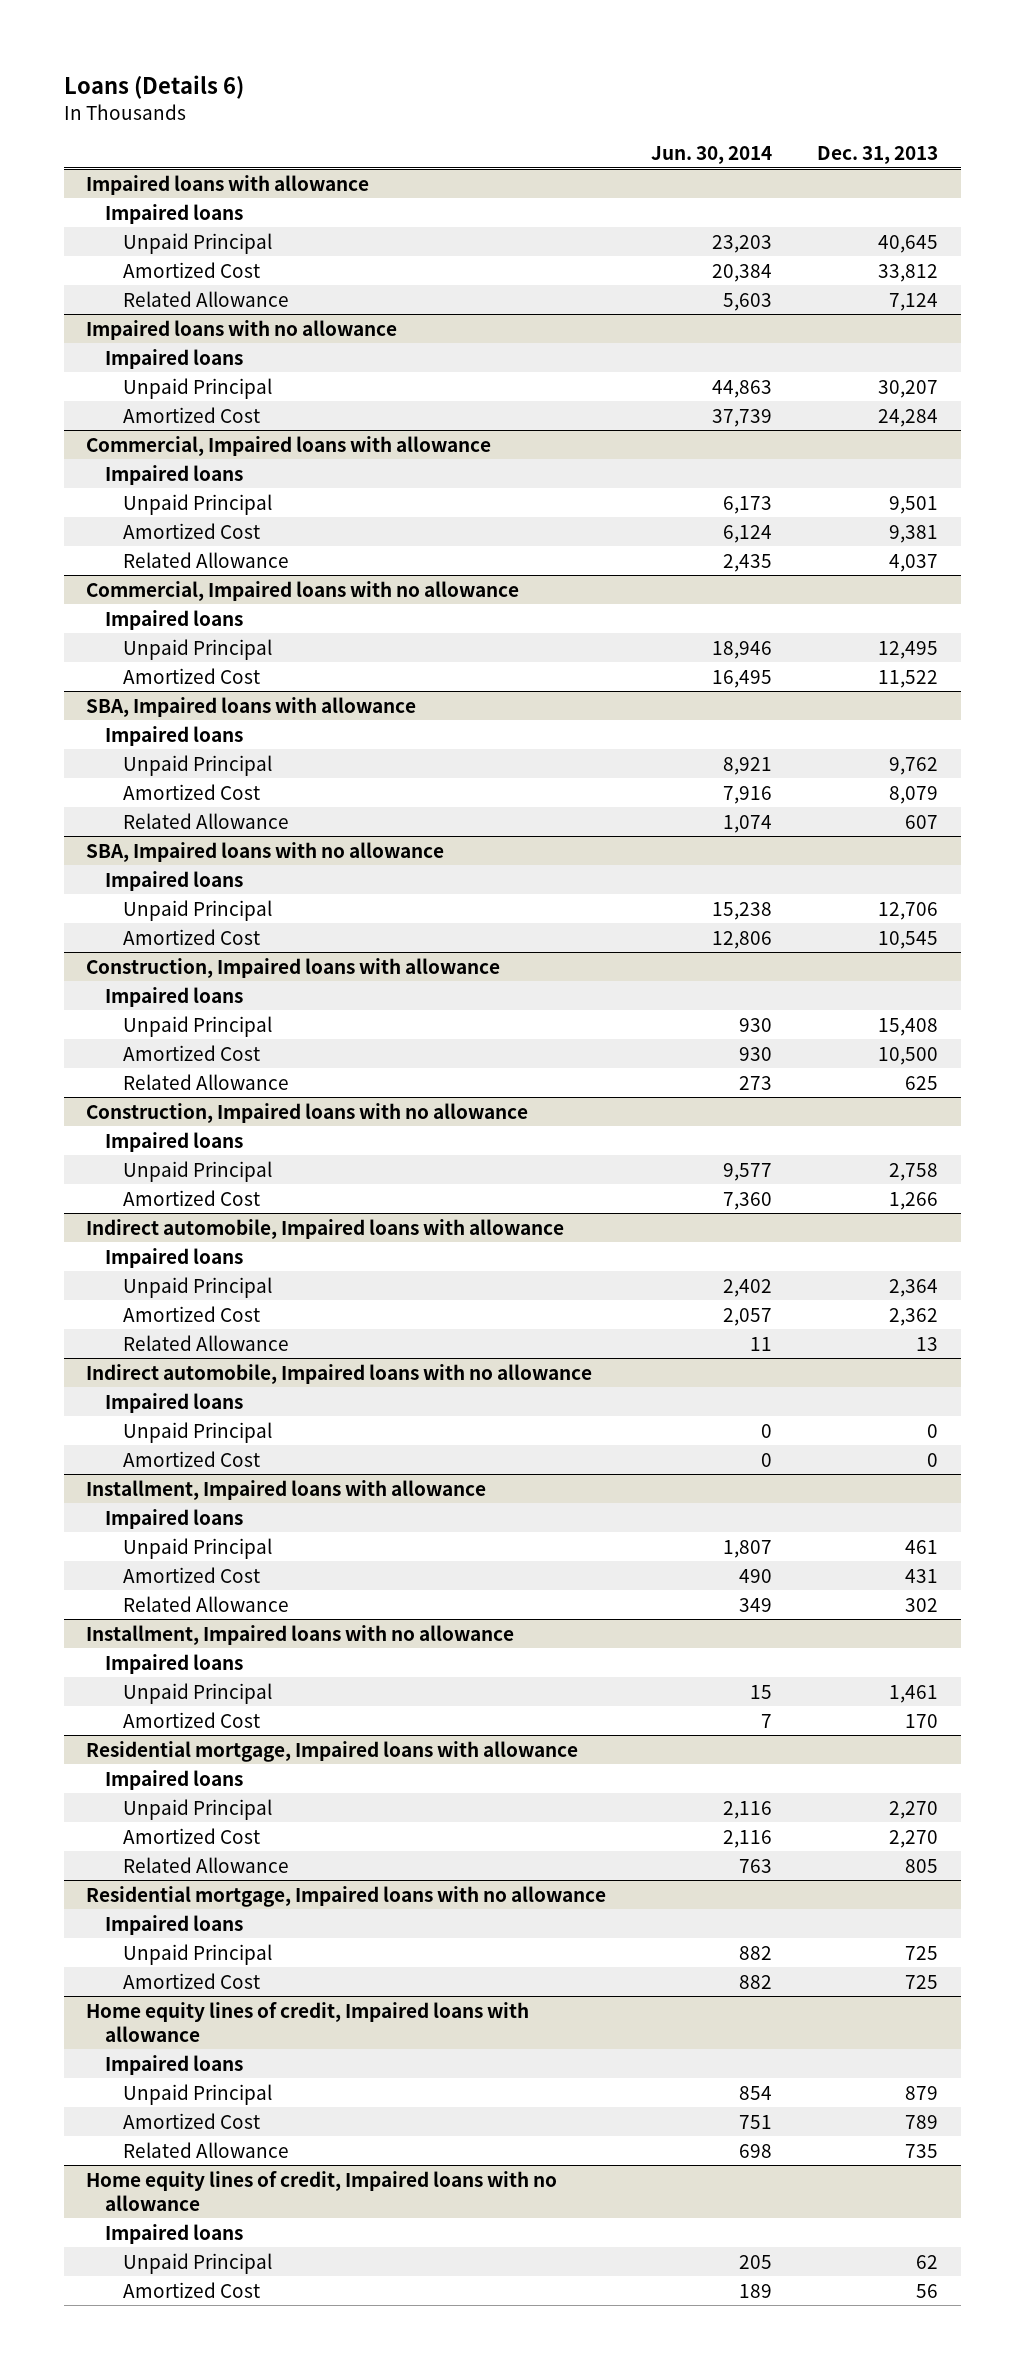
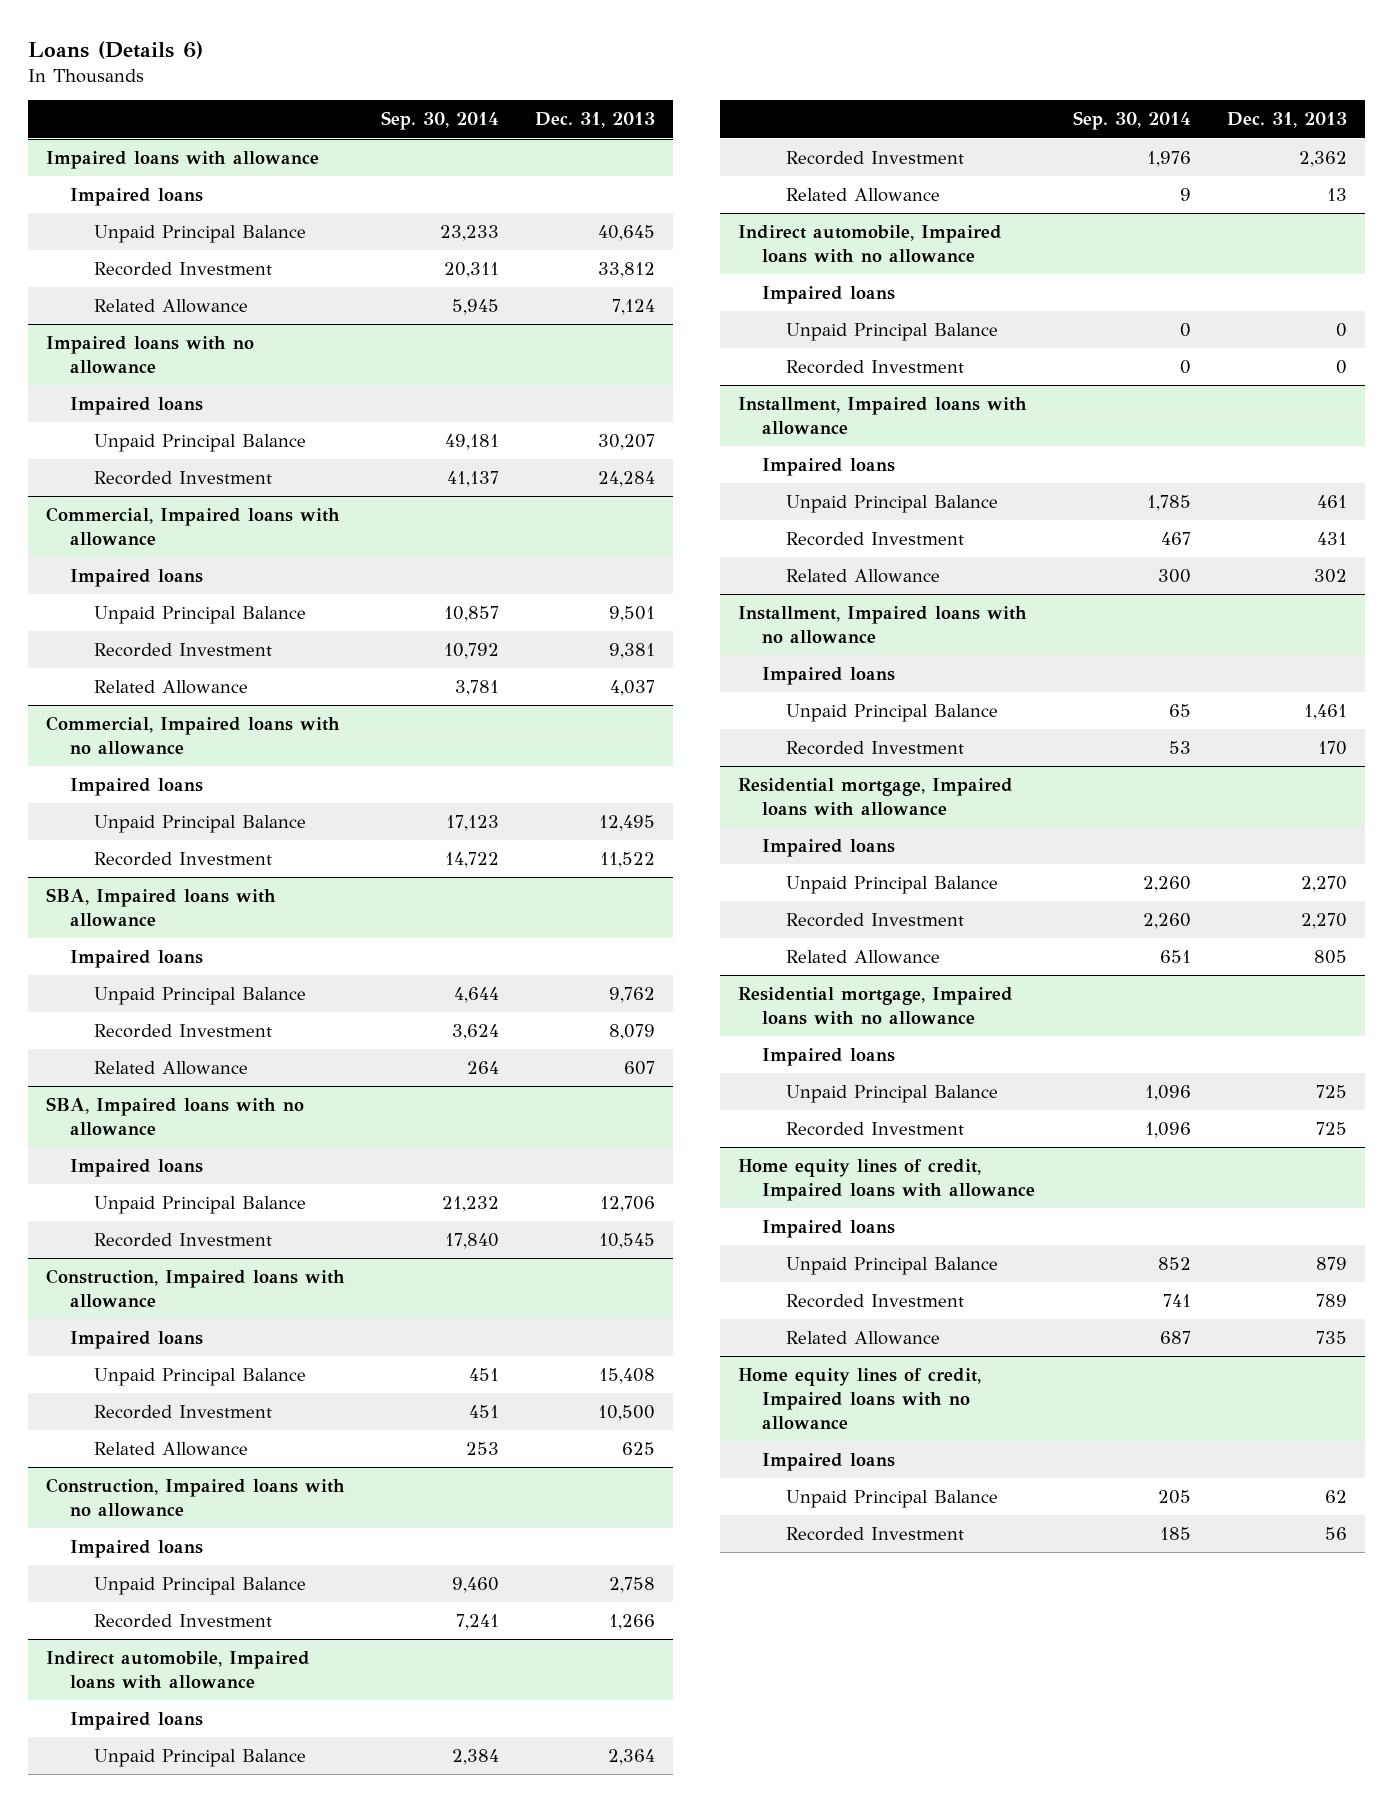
[651,146,773,165] Jun. 30, 2014 -> none
none -> [381,111,500,131] Sep. 30, 2014
[123,232,273,254] Unpaid Principal -> [94,225,307,244] Unpaid Principal Balance
[123,261,261,278] Amortized Cost -> [94,262,273,277] Recorded Investment
[123,377,273,399] Unpaid Principal -> [94,434,307,453] Unpaid Principal Balance
[123,406,261,423] Amortized Cost -> [94,471,273,486] Recorded Investment
[123,493,273,515] Unpaid Principal -> [94,606,307,625] Unpaid Principal Balance
[123,522,261,539] Amortized Cost -> [94,643,273,658] Recorded Investment
[123,638,273,660] Unpaid Principal -> [94,815,307,834] Unpaid Principal Balance
[123,667,261,684] Amortized Cost -> [94,852,273,867] Recorded Investment
[123,754,273,776] Unpaid Principal -> [94,987,307,1006] Unpaid Principal Balance
[123,783,261,800] Amortized Cost -> [94,1024,273,1039] Recorded Investment
[123,899,273,921] Unpaid Principal -> [94,1196,307,1215] Unpaid Principal Balance
[123,928,261,945] Amortized Cost -> [94,1233,273,1248] Recorded Investment
[123,1015,273,1037] Unpaid Principal -> [94,1368,307,1387] Unpaid Principal Balance
[123,1044,261,1061] Amortized Cost -> [94,1405,273,1420] Recorded Investment
[123,1160,273,1182] Unpaid Principal -> [94,1577,307,1596] Unpaid Principal Balance
[123,1189,261,1206] Amortized Cost -> [94,1614,273,1629] Recorded Investment
[123,1276,273,1298] Unpaid Principal -> [94,1749,307,1768] Unpaid Principal Balance
[123,1305,261,1322] Amortized Cost -> [785,151,964,166] Recorded Investment
[123,1421,273,1443] Unpaid Principal -> [785,323,998,342] Unpaid Principal Balance
[123,1450,261,1467] Amortized Cost -> [785,360,964,375] Recorded Investment
[123,1537,273,1559] Unpaid Principal -> [785,495,998,514] Unpaid Principal Balance
[123,1566,261,1583] Amortized Cost -> [785,532,964,547] Recorded Investment
[123,1682,273,1704] Unpaid Principal -> [785,704,998,723] Unpaid Principal Balance
[123,1711,261,1728] Amortized Cost -> [785,741,964,756] Recorded Investment
[123,1798,273,1820] Unpaid Principal -> [785,876,998,895] Unpaid Principal Balance
[123,1827,261,1844] Amortized Cost -> [785,913,964,928] Recorded Investment
[123,1943,273,1965] Unpaid Principal -> [785,1085,998,1104] Unpaid Principal Balance
[123,1972,261,1989] Amortized Cost -> [785,1122,964,1137] Recorded Investment
[123,2083,273,2105] Unpaid Principal -> [785,1257,998,1276] Unpaid Principal Balance
[123,2112,261,2129] Amortized Cost -> [785,1294,964,1309] Recorded Investment
[123,2252,273,2274] Unpaid Principal -> [785,1490,998,1509] Unpaid Principal Balance
[123,2281,261,2298] Amortized Cost -> [785,1527,964,1542] Recorded Investment

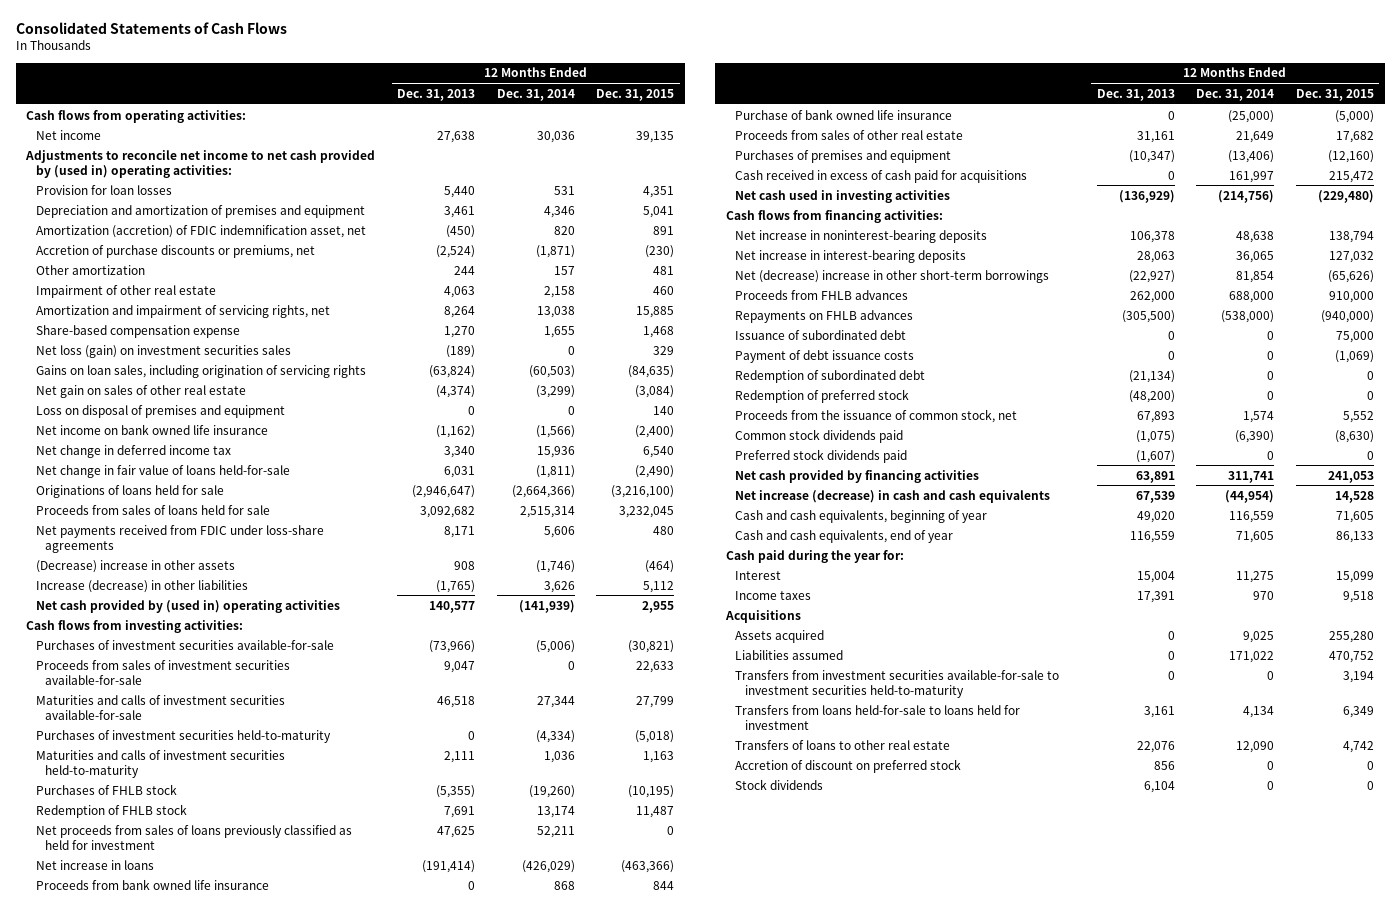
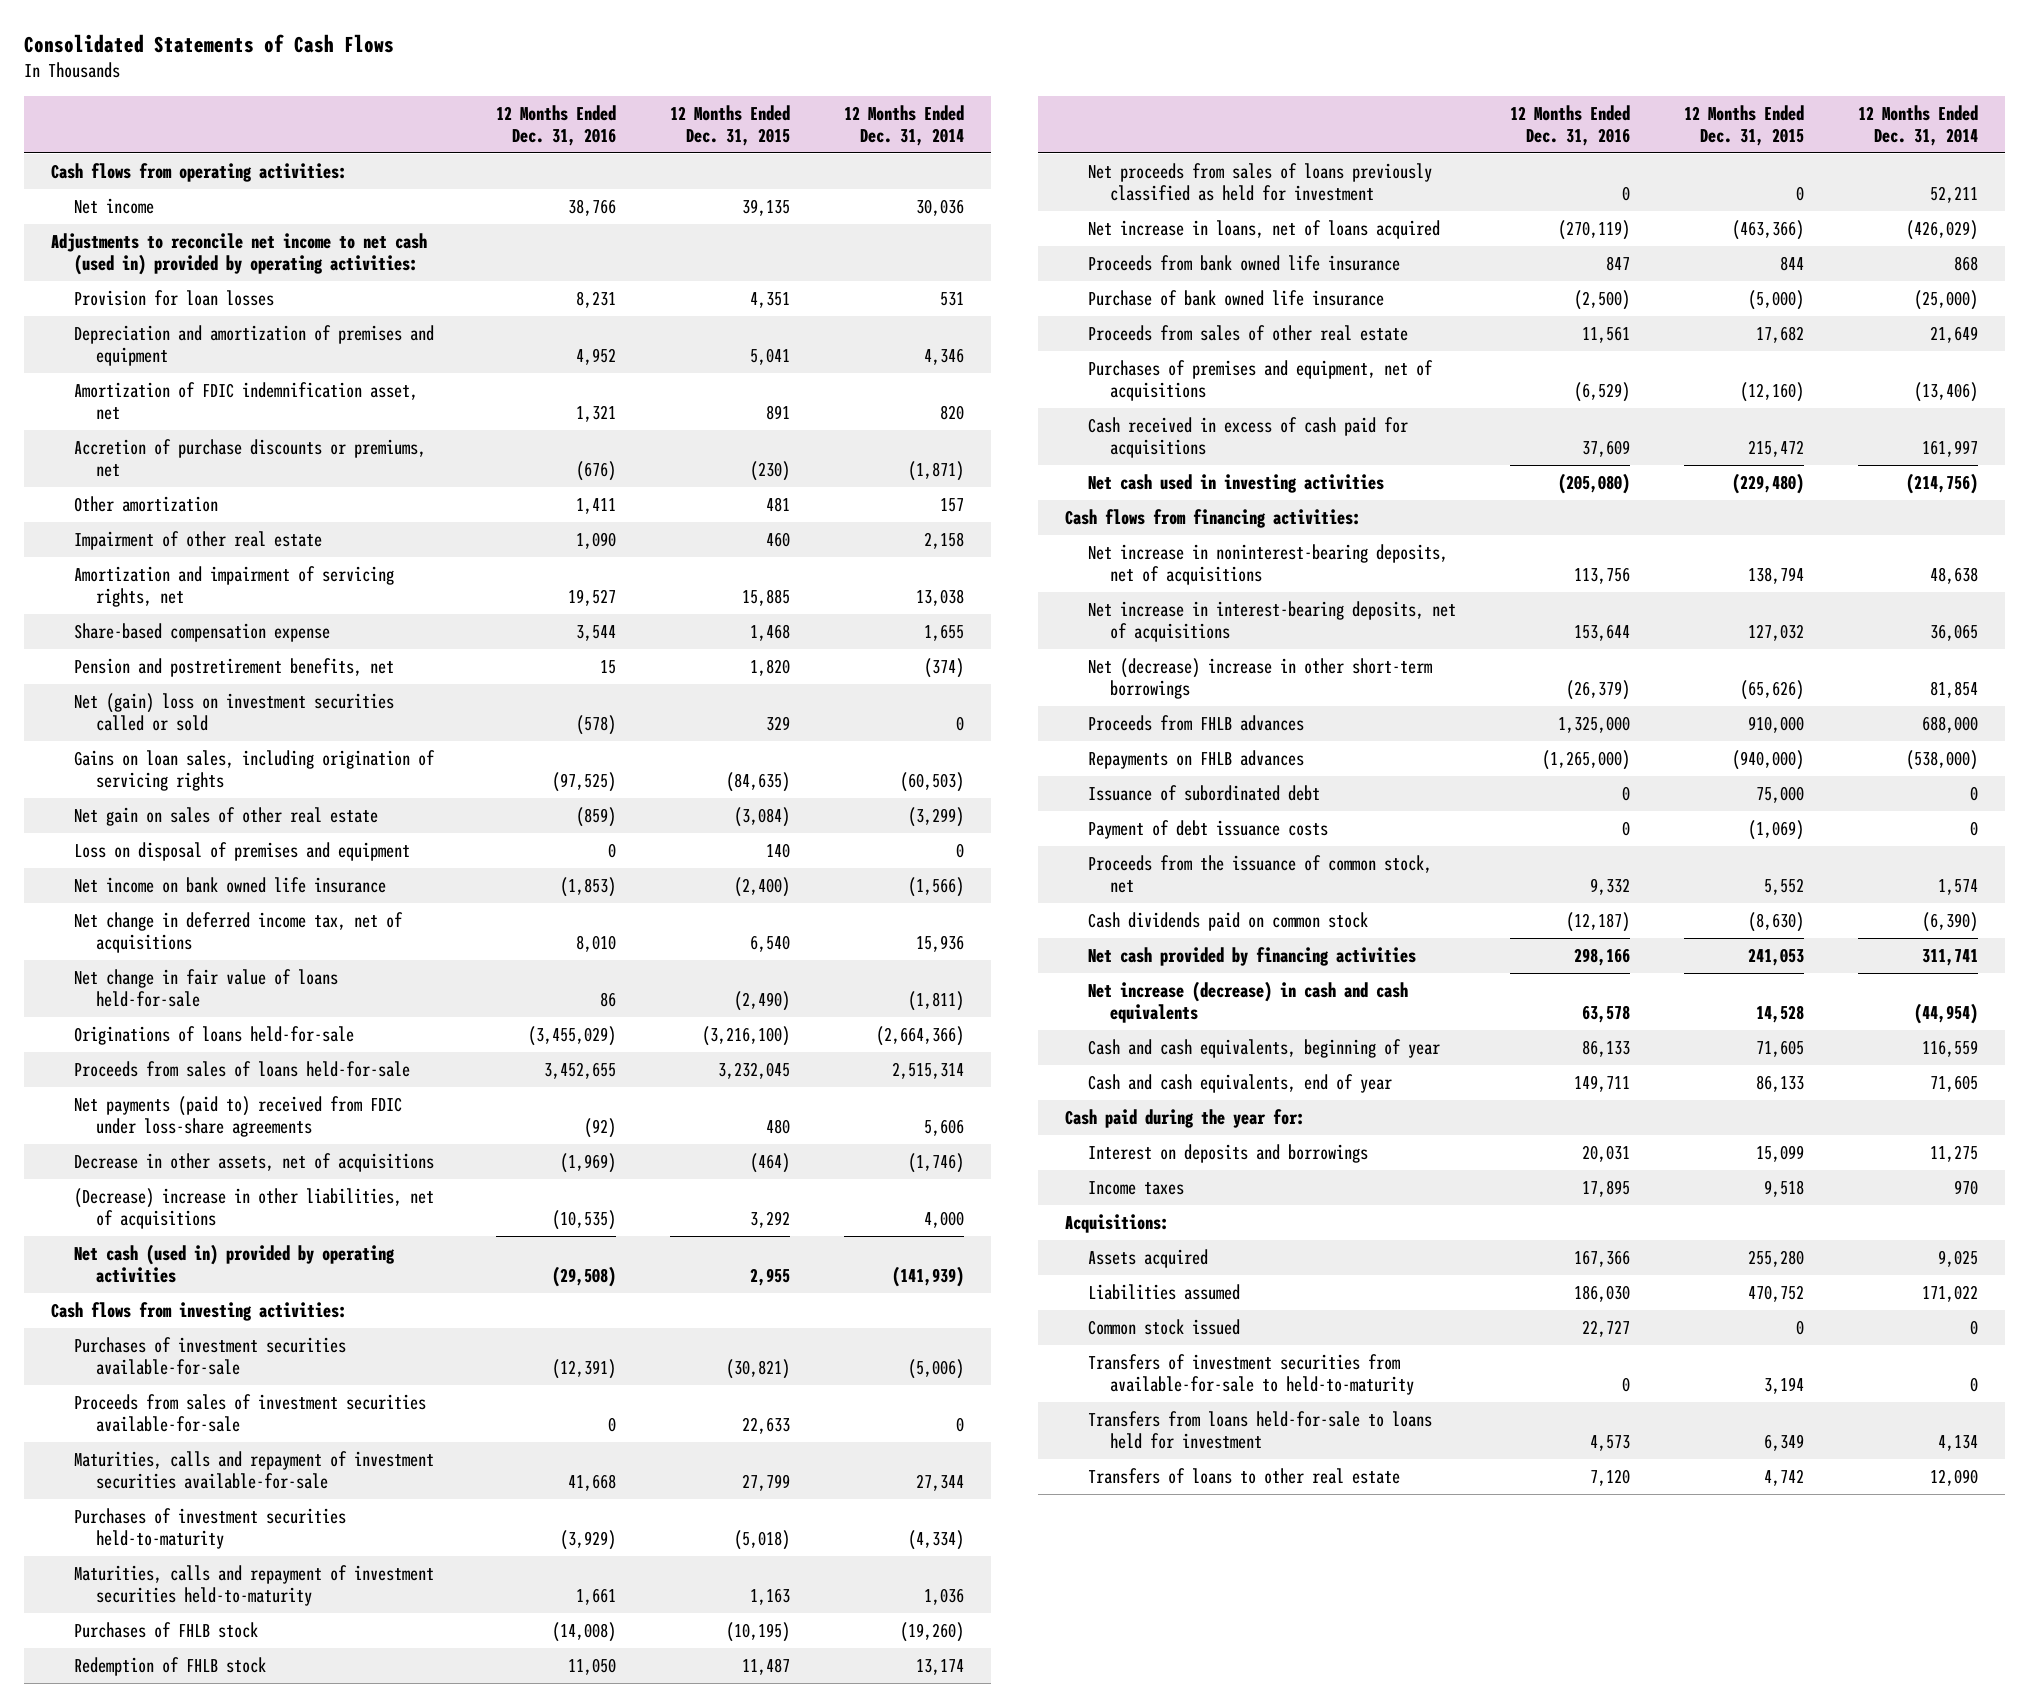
[397,88,476,101] Dec. 31, 2013 -> none
none -> [495,104,616,146] 12 Months Ended Dec. 31, 2016
[25,149,376,178] Adjustments to reconcile net income to net cash provided by (used in) operating activities: -> [50,232,427,275] Adjustments to reconcile net income to net cash (used in) provided by operating activities:
[35,224,366,238] Amortization (accretion) of FDIC indemnification asset, net -> [73,381,418,420] Amortization of FDIC indemnification asset, net
none -> [73,657,394,677] Pension and postretirement benefits, net
[35,344,291,358] Net loss (gain) on investment securities sales -> [73,692,394,731] Net (gain) loss on investment securities called or sold
[35,444,231,458] Net change in deferred income tax -> [73,911,403,953] Net change in deferred income tax, net of acquisitions
[35,484,224,498] Originations of loans held for sale -> [73,1025,354,1045] Originations of loans held-for-sale
[35,504,270,515] Proceeds from sales of loans held for sale -> [73,1060,410,1077] Proceeds from sales of loans held-for-sale
[35,524,324,553] Net payments received from FDIC under loss-share agreements -> [73,1095,402,1137] Net payments (paid to) received from FDIC under loss-share agreements
[35,559,235,573] (Decrease) increase in other assets -> [73,1152,434,1172] Decrease in other assets, net of acquisitions
[35,579,248,593] Increase (decrease) in other liabilities -> [73,1187,434,1229] (Decrease) increase in other liabilities, net of acquisitions
[543,580,575,593] 3,626 -> [924,1210,965,1228] 4,000
[643,580,675,593] 5,112 -> [750,1210,791,1228] 3,292
[35,599,340,613] Net cash provided by (used in) operating activities -> [73,1243,395,1283] Net cash (used in) provided by operating activities
[35,694,285,720] Maturities and calls of investment securities available-for-sale -> [73,1450,434,1489] Maturities, calls and repayment of investment securities available-for-sale
[35,749,285,778] Maturities and calls of investment securities held-to-maturity -> [73,1564,434,1606] Maturities, calls and repayment of investment securities held-to-maturity
[35,859,154,870] Net increase in loans -> [1087,219,1440,239] Net increase in loans, net of loans acquired
[735,149,952,163] Purchases of premises and equipment -> [1087,359,1433,401] Purchases of premises and equipment, net of acquisitions
[735,229,988,243] Net increase in noninterest-bearing deposits -> [1087,543,1448,585] Net increase in noninterest-bearing deposits, net of acquisitions
[735,249,967,263] Net increase in interest-bearing deposits -> [1087,600,1456,642] Net increase in interest-bearing deposits, net of acquisitions
[735,369,926,383] Redemption of subordinated debt -> none
[735,388,910,403] Redemption of preferred stock -> none
[735,448,908,463] Preferred stock dividends paid -> none
[735,428,904,443] Common stock dividends paid -> [1087,911,1368,931] Cash dividends paid on common stock
[735,570,782,580] Interest -> [1087,1143,1368,1163] Interest on deposits and borrowings
[724,609,801,623] Acquisitions -> [1064,1213,1169,1233] Acquisitions:
none -> [1087,1318,1240,1335] Common stock issued
[735,669,1060,698] Transfers from investment securities available-for-sale to investment securities held-to-maturity -> [1087,1353,1415,1395] Transfers of investment securities from available-for-sale to held-to-maturity
[735,758,962,773] Accretion of discount on preferred stock -> none
[735,778,824,790] Stock dividends -> none

